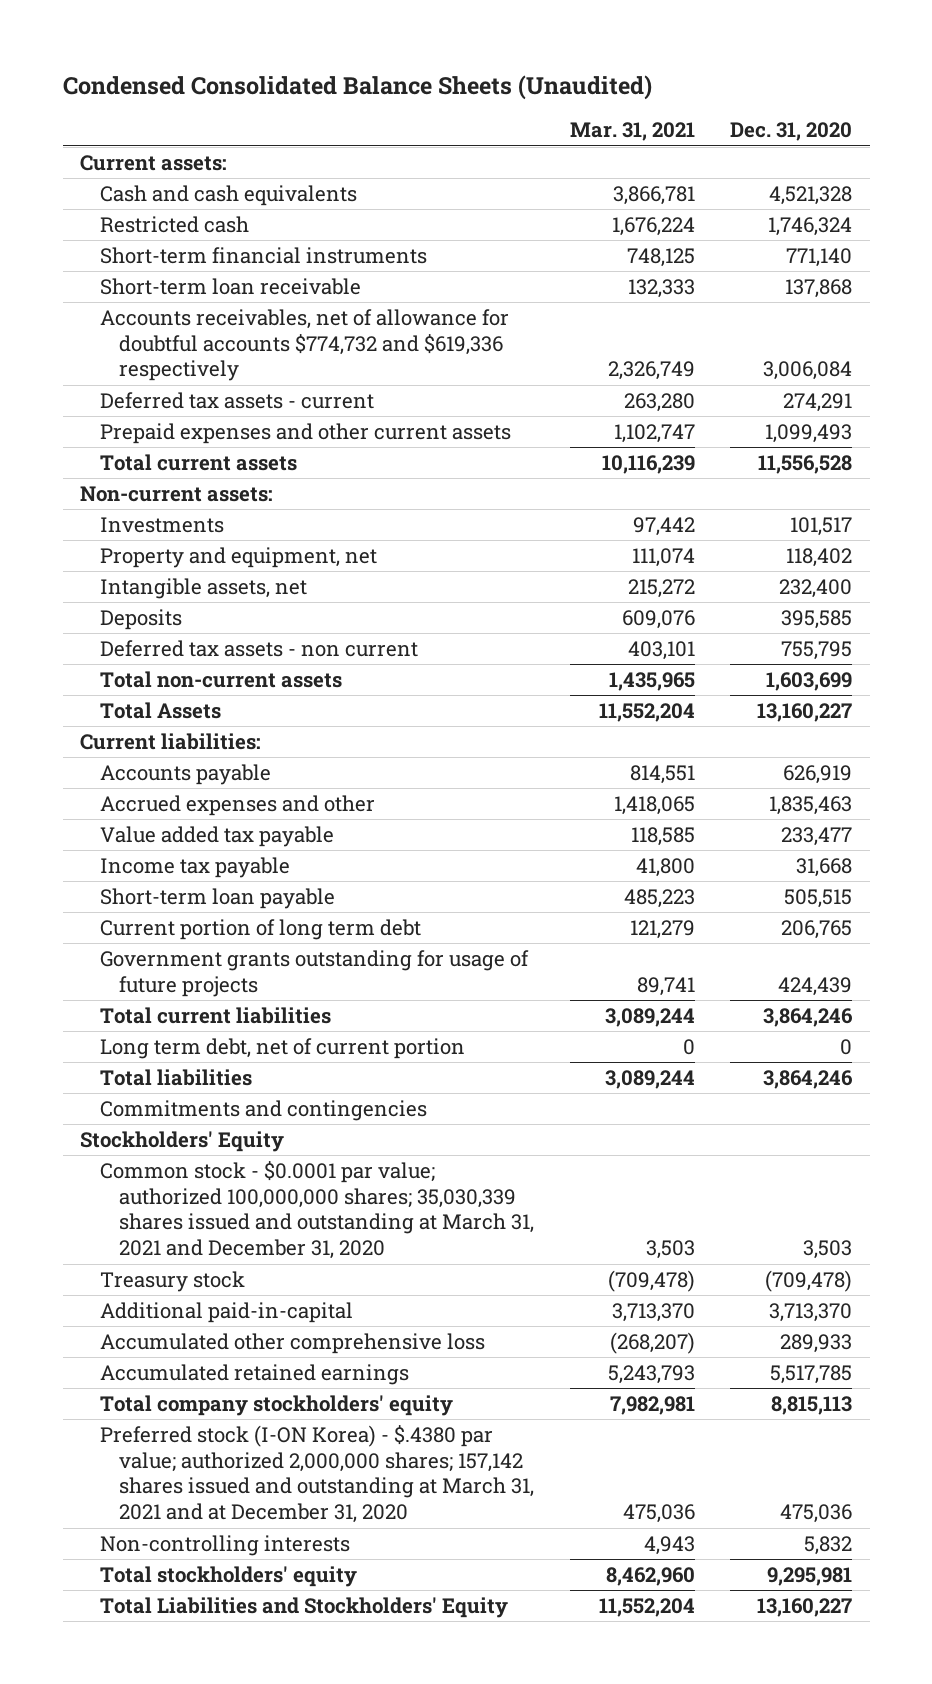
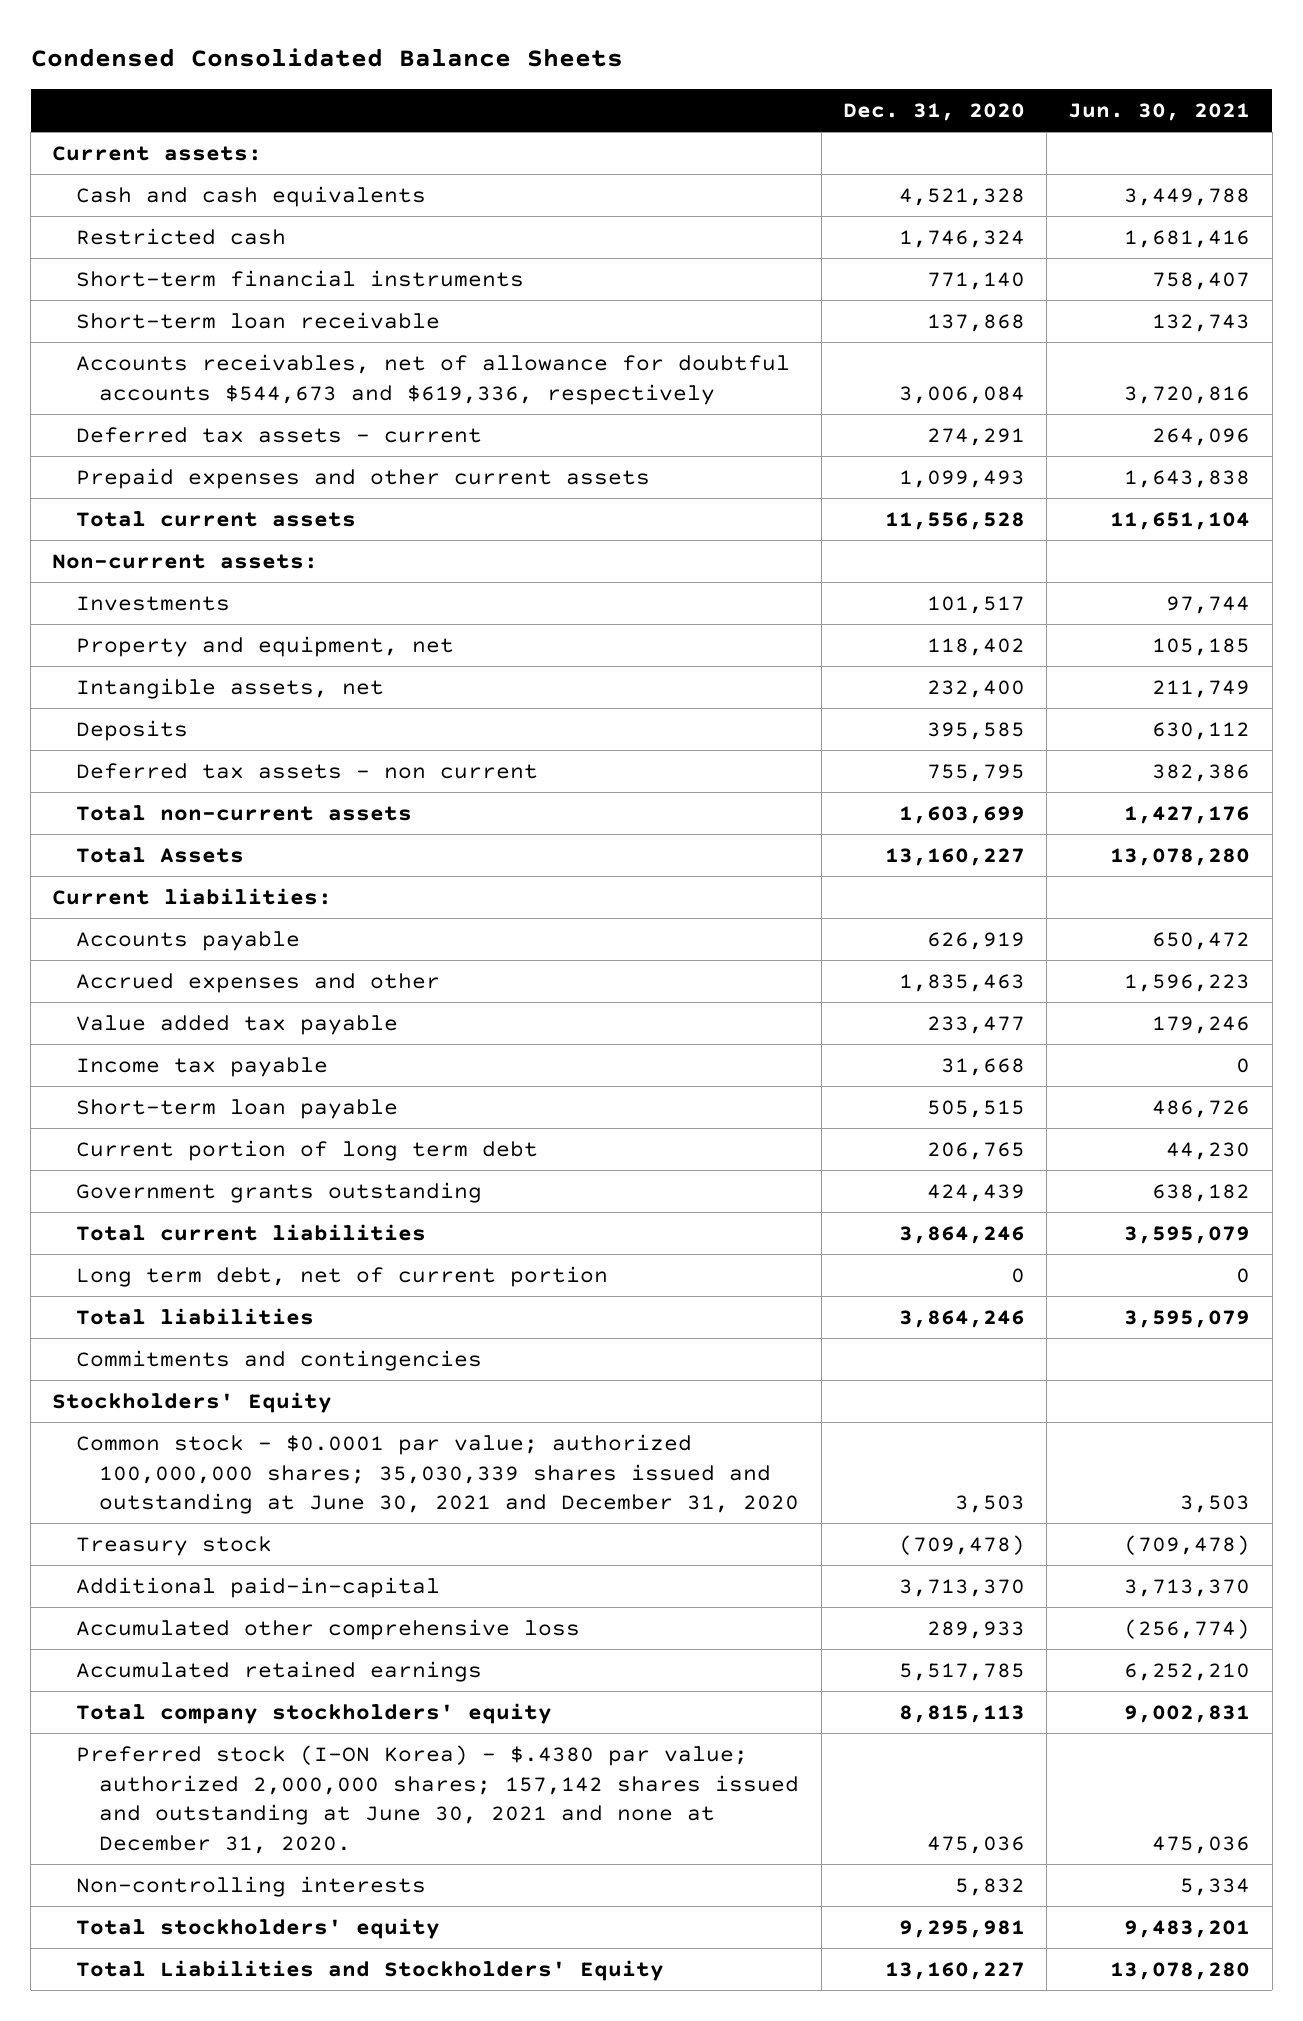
[62,75,652,101] Condensed Consolidated Balance Sheets (Unaudited) -> [30,48,623,68] Condensed Consolidated Balance Sheets
[569,122,695,142] Mar. 31, 2021 -> none
none -> [1068,103,1251,122] Jun. 30, 2021
[99,308,509,382] Accounts receivables, net of allowance for doubtful accounts $774,732 and $619,336 respectively -> [75,353,790,405] Accounts receivables, net of allowance for doubtful accounts $544,673 and $619,336, respectively
[99,949,529,997] Government grants outstanding for usage of future projects -> [75,1181,482,1203] Government grants outstanding
[99,1160,535,1260] Common stock - $0.0001 par value; authorized 100,000,000 shares; 35,030,339 shares issued and outstanding at March 31, 2021 and December 31, 2020 -> [75,1433,800,1515] Common stock - $0.0001 par value; authorized 100,000,000 shares; 35,030,339 shares issued and outstanding at June 30, 2021 and December 31, 2020
[99,1424,535,1524] Preferred stock (I-ON Korea) - $.4380 par value; authorized 2,000,000 shares; 157,142 shares issued and outstanding at March 31, 2021 and at December 31, 2020 -> [75,1744,800,1854] Preferred stock (I-ON Korea) - $.4380 par value; authorized 2,000,000 shares; 157,142 shares issued and outstanding at June 30, 2021 and none at December 31, 2020.

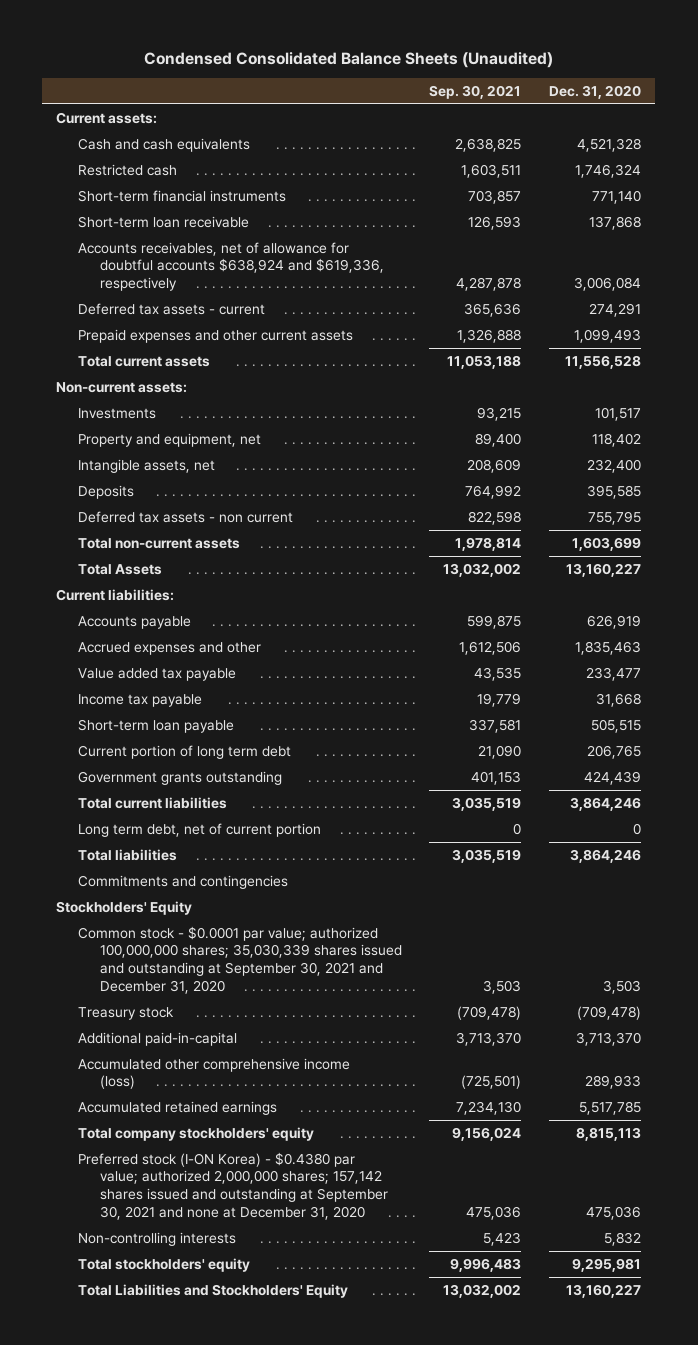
[30,48,623,68] Condensed Consolidated Balance Sheets -> [143,52,553,69] Condensed Consolidated Balance Sheets (Unaudited)
[1068,103,1251,122] Jun. 30, 2021 -> none
none -> [429,84,522,99] Sep. 30, 2021
[75,353,790,405] Accounts receivables, net of allowance for doubtful accounts $544,673 and $619,336, respectively -> [78,241,384,292] Accounts receivables, net of allowance for doubtful accounts $638,924 and $619,336, respectively
[75,1433,800,1515] Common stock - $0.0001 par value; authorized 100,000,000 shares; 35,030,339 shares issued and outstanding at June 30, 2021 and December 31, 2020 -> [78,925,402,994] Common stock - $0.0001 par value; authorized 100,000,000 shares; 35,030,339 shares issued and outstanding at September 30, 2021 and December 31, 2020
[75,1618,580,1640] Accumulated other comprehensive loss -> [78,1057,351,1090] Accumulated other comprehensive income (loss)
[75,1744,800,1854] Preferred stock (I-ON Korea) - $.4380 par value; authorized 2,000,000 shares; 157,142 shares issued and outstanding at June 30, 2021 and none at December 31, 2020. -> [78,1151,388,1220] Preferred stock (I-ON Korea) - $0.4380 par value; authorized 2,000,000 shares; 157,142 shares issued and outstanding at September 30, 2021 and none at December 31, 2020

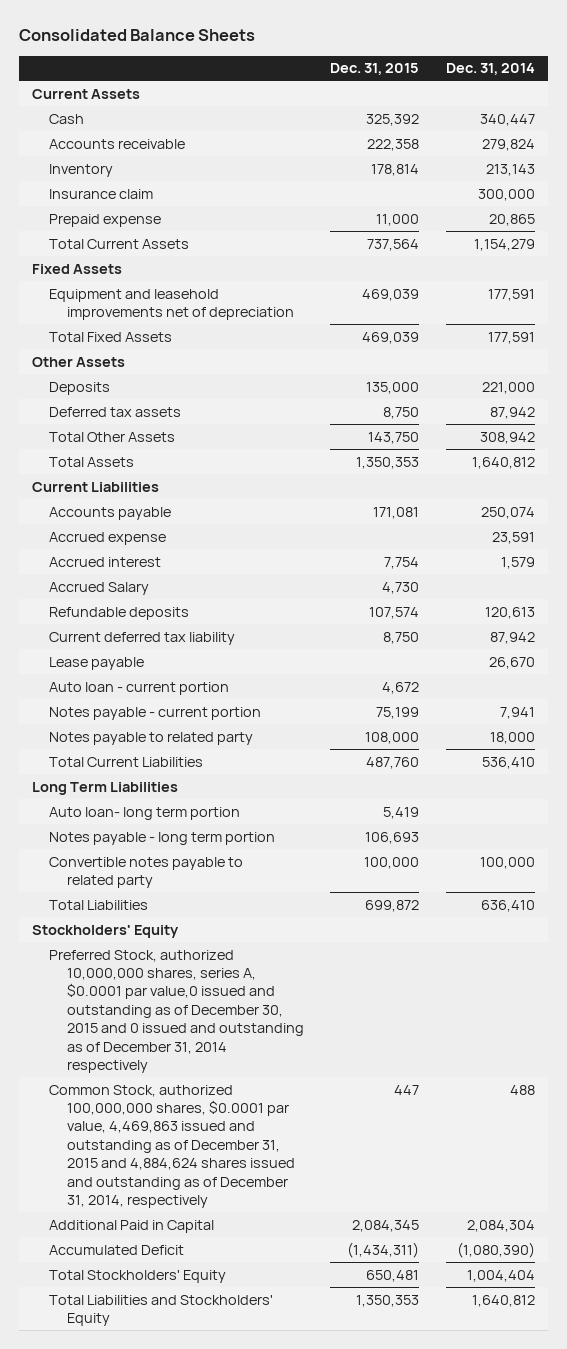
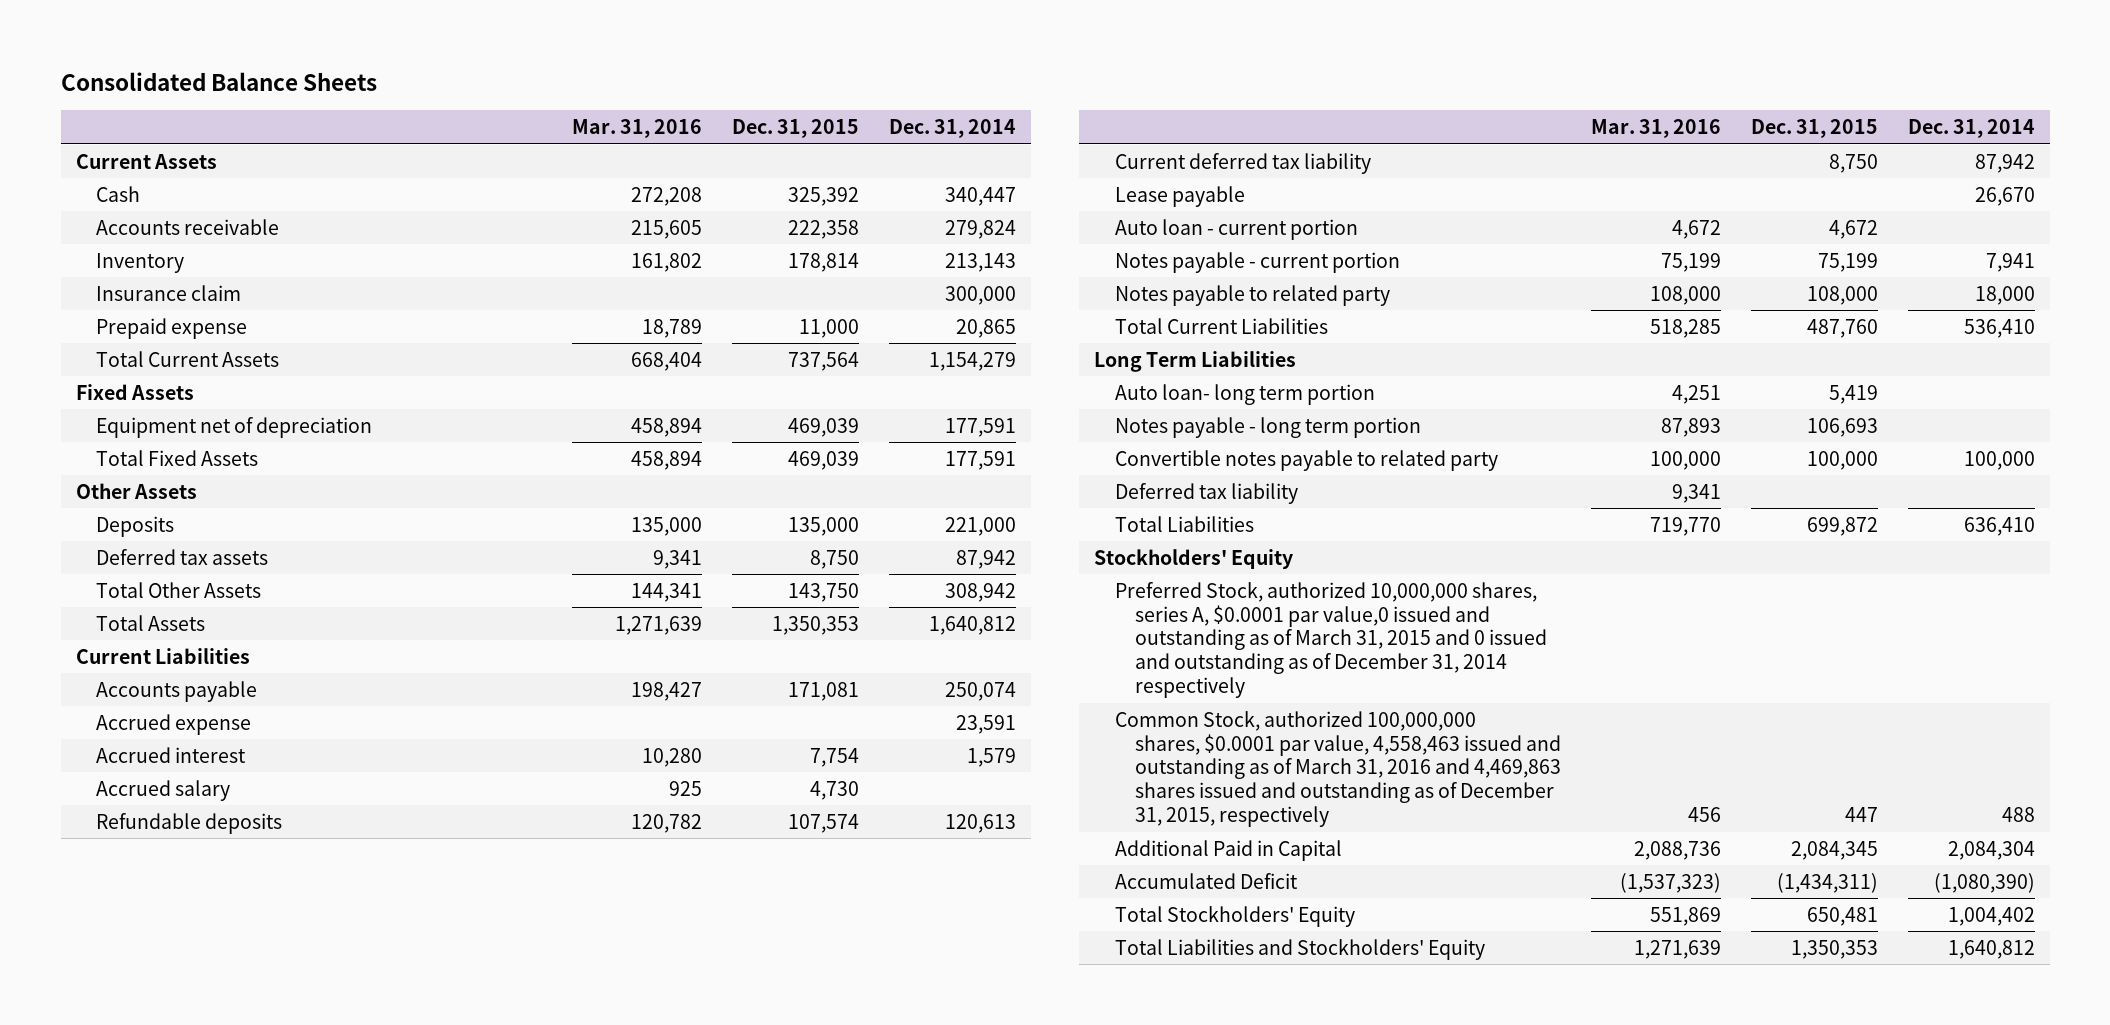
none -> [572,118,703,138] Mar. 31, 2016
[49,288,294,320] Equipment and leasehold improvements net of depreciation -> [95,416,372,438] Equipment net of depreciation
[49,581,150,595] Accrued Salary -> [95,779,230,801] Accrued salary
none -> [1114,482,1298,504] Deferred tax liability
[49,949,304,1073] Preferred Stock, authorized 10,000,000 shares, series A, $0.0001 par value,0 issued and outstanding as of December 30, 2015 and 0 issued and outstanding as of December 31, 2014 respectively -> [1114,581,1547,699] Preferred Stock, authorized 10,000,000 shares, series A, $0.0001 par value,0 issued and outstanding as of March 31, 2015 and 0 issued and outstanding as of December 31, 2014 respectively
[49,1084,295,1208] Common Stock, authorized 100,000,000 shares, $0.0001 par value, 4,469,863 issued and outstanding as of December 31, 2015 and 4,884,624 shares issued and outstanding as of December 31, 2014, respectively -> [1114,710,1561,828] Common Stock, authorized 100,000,000 shares, $0.0001 par value, 4,558,463 issued and outstanding as of March 31, 2016 and 4,469,863 shares issued and outstanding as of December 31, 2015, respectively
[467,1269,536,1282] 1,004,404 -> [1947,906,2035,926] 1,004,402

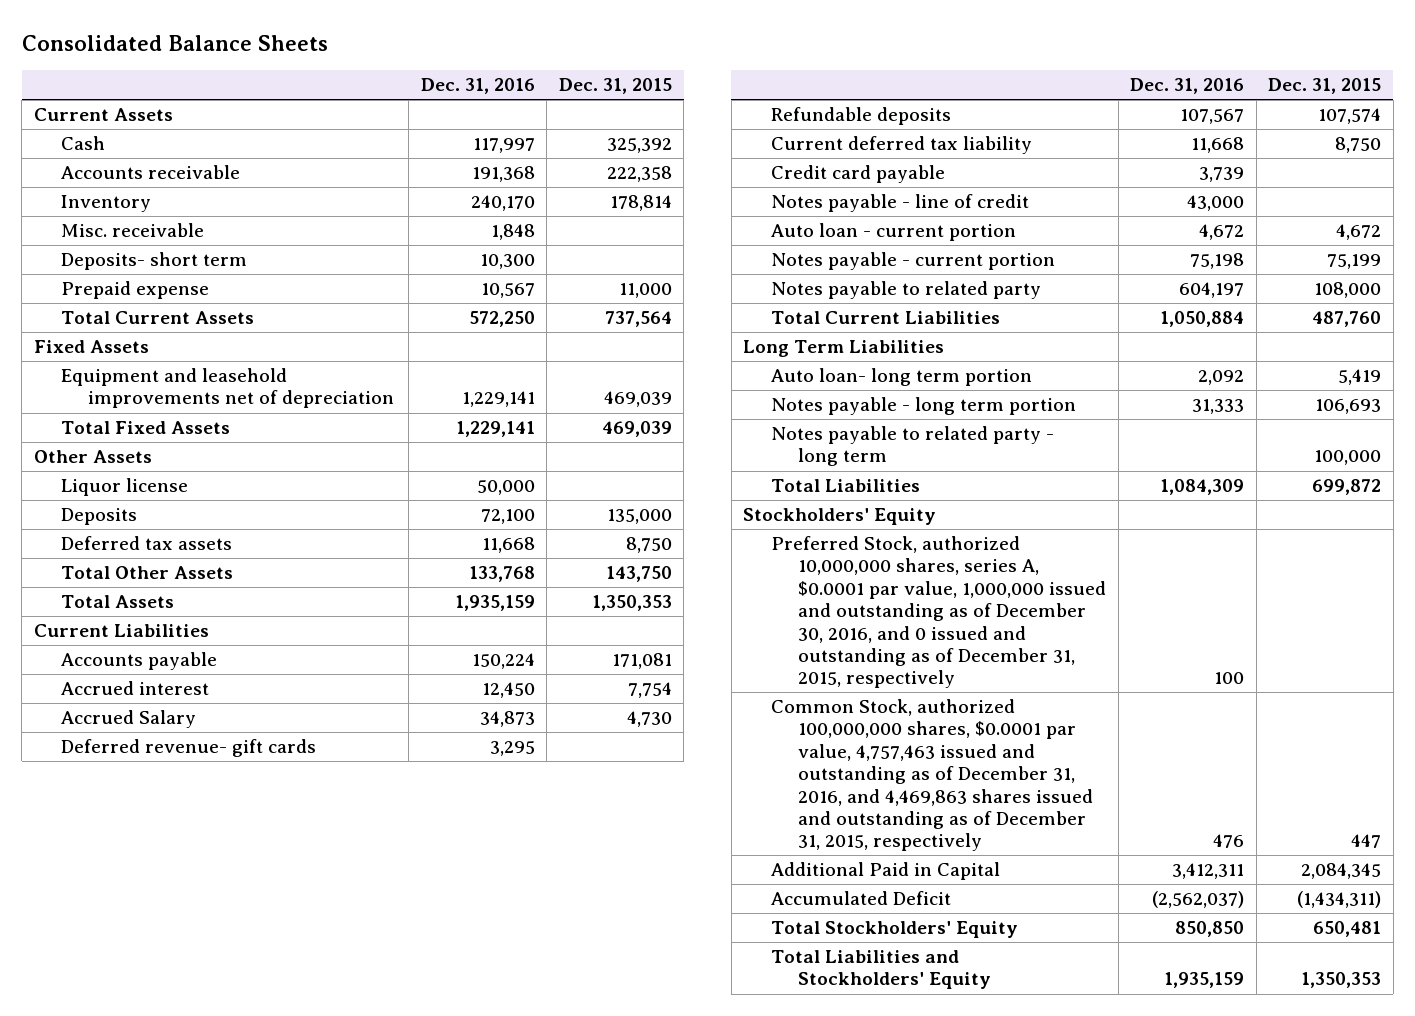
[572,118,703,138] Mar. 31, 2016 -> none
[888,118,1016,138] Dec. 31, 2014 -> none
none -> [420,78,535,95] Dec. 31, 2016
[95,284,241,301] Insurance claim -> none
none -> [61,223,205,238] Misc. receivable
none -> [61,252,248,271] Deposits- short term
[95,416,372,438] Equipment net of depreciation -> [61,368,395,409] Equipment and leasehold improvements net of depreciation
none -> [61,478,189,497] Liquor license
[95,713,251,735] Accrued expense -> none
[95,779,230,801] Accrued salary -> [61,710,197,729] Accrued Salary
none -> [61,739,317,758] Deferred revenue- gift cards
[1114,185,1245,207] Lease payable -> none
none -> [770,165,945,184] Credit card payable
none -> [770,194,1029,213] Notes payable - line of credit
[1114,482,1298,504] Deferred tax liability -> none
[1114,449,1498,471] Convertible notes payable to related party -> [770,426,1054,467] Notes payable to related party - long term
[1114,581,1547,699] Preferred Stock, authorized 10,000,000 shares, series A, $0.0001 par value,0 issued and outstanding as of March 31, 2015 and 0 issued and outstanding as of December 31, 2014 respectively -> [770,536,1107,689] Preferred Stock, authorized 10,000,000 shares, series A, $0.0001 par value, 1,000,000 issued and outstanding as of December 30, 2016, and 0 issued and outstanding as of December 31, 2015, respectively
[1114,710,1561,828] Common Stock, authorized 100,000,000 shares, $0.0001 par value, 4,558,463 issued and outstanding as of March 31, 2016 and 4,469,863 shares issued and outstanding as of December 31, 2015, respectively -> [770,699,1094,852] Common Stock, authorized 100,000,000 shares, $0.0001 par value, 4,757,463 issued and outstanding as of December 31, 2016, and 4,469,863 shares issued and outstanding as of December 31, 2015, respectively

